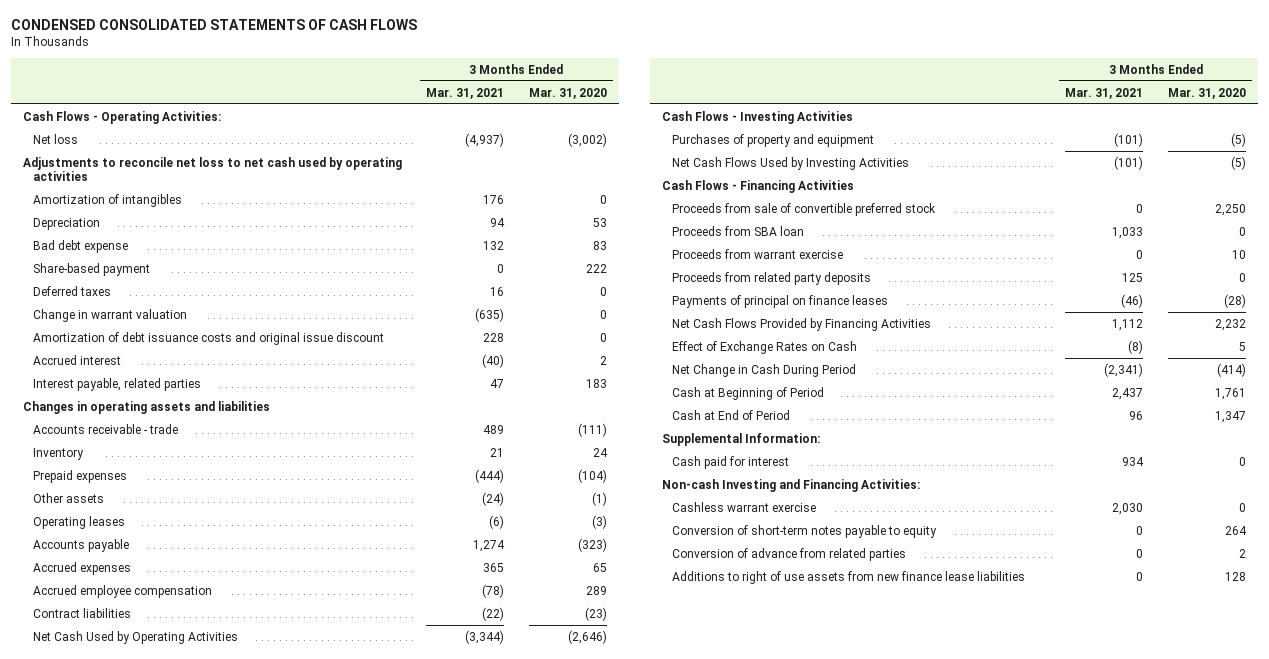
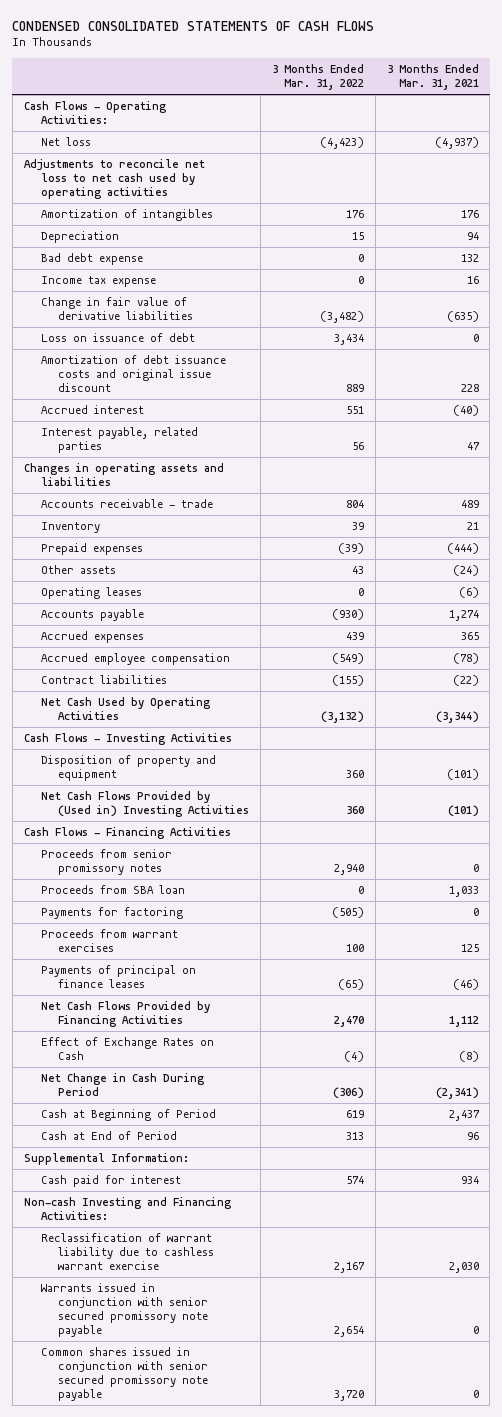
[528,87,607,99] Mar. 31, 2020 -> none
none -> [271,64,364,91] 3 Months Ended Mar. 31, 2022
[33,262,151,276] Share-based payment -> none
[33,285,112,296] Deferred taxes -> none
none -> [40,276,156,288] Income tax expense
[33,308,188,322] Change in warrant valuation -> [40,297,194,321] Change in fair value of derivative liabilities
none -> [40,333,195,343] Loss on issuance of debt
[672,133,875,147] Purchases of property and equipment -> [40,755,216,782] Disposition of property and equipment
[672,156,910,170] Net Cash Flows Used by Investing Activities -> [40,791,250,818] Net Cash Flows Provided by (Used in) Investing Activities
[672,202,937,216] Proceeds from sale of convertible preferred stock -> none
none -> [40,849,172,876] Proceeds from senior promissory notes
[672,271,872,285] Proceeds from related party deposits -> none
none -> [40,907,183,920] Payments for factoring
[672,248,844,259] Proceeds from warrant exercise -> [40,929,178,953] Proceeds from warrant exercises
[1136,249,1144,259] 0 -> [460,944,479,953] 125
[672,501,817,512] Cashless warrant exercise -> none
[672,524,938,538] Conversion of short-term notes payable to equity -> none
[672,547,907,561] Conversion of advance from related parties -> none
[672,570,1026,584] Additions to right of use assets from new finance lease liabilities -> none
none -> [40,1233,215,1271] Reclassification of warrant liability due to cashless warrant exercise
none -> [40,1283,209,1338] Warrants issued in conjunction with senior secured promissory note payable
none -> [40,1347,209,1402] Common shares issued in conjunction with senior secured promissory note payable

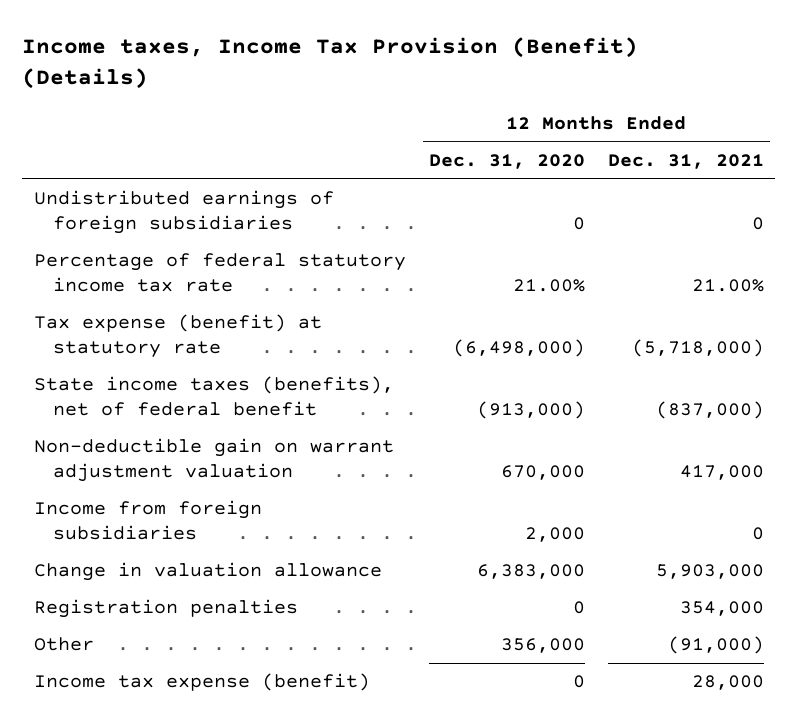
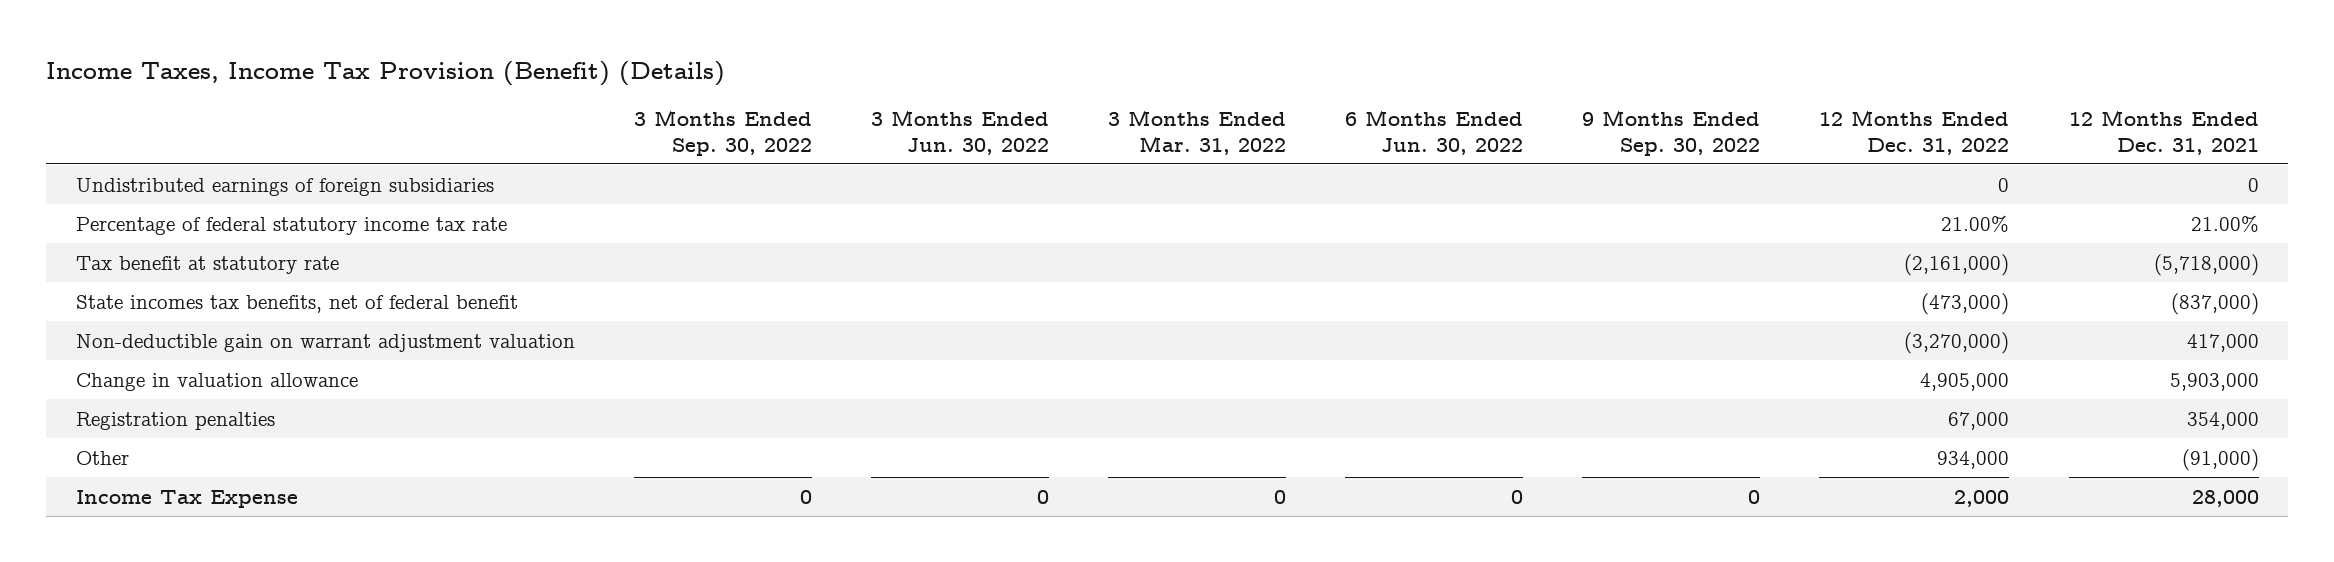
[22,37,639,90] Income taxes, Income Tax Provision (Benefit) (Details) -> [46,60,726,86] Income Taxes, Income Tax Provision (Benefit) (Details)
[428,153,585,169] Dec. 31, 2020 -> none
none -> [633,110,812,156] 3 Months Ended Sep. 30, 2022
none -> [870,110,1049,155] 3 Months Ended Jun. 30, 2022
none -> [1108,110,1287,155] 3 Months Ended Mar. 31, 2022
none -> [1345,110,1524,155] 6 Months Ended Jun. 30, 2022
none -> [1582,110,1761,156] 9 Months Ended Sep. 30, 2022
none -> [1819,110,2010,155] 12 Months Ended Dec. 31, 2022
[33,314,322,359] Tax expense (benefit) at statutory rate -> [75,255,339,274] Tax benefit at statutory rate
[33,376,394,417] State income taxes (benefits), net of federal benefit -> [75,294,518,313] State incomes tax benefits, net of federal benefit
[33,500,262,541] Income from foreign subsidiaries -> none
[33,673,370,692] Income tax expense (benefit) -> [75,489,298,508] Income Tax Expense

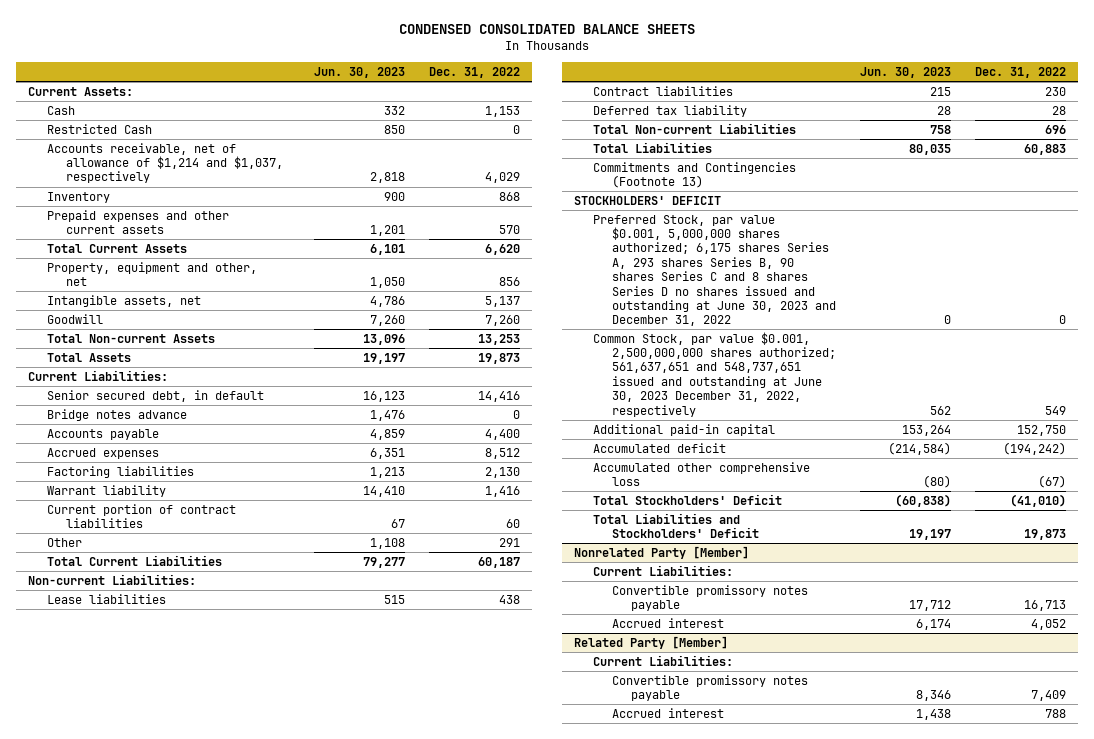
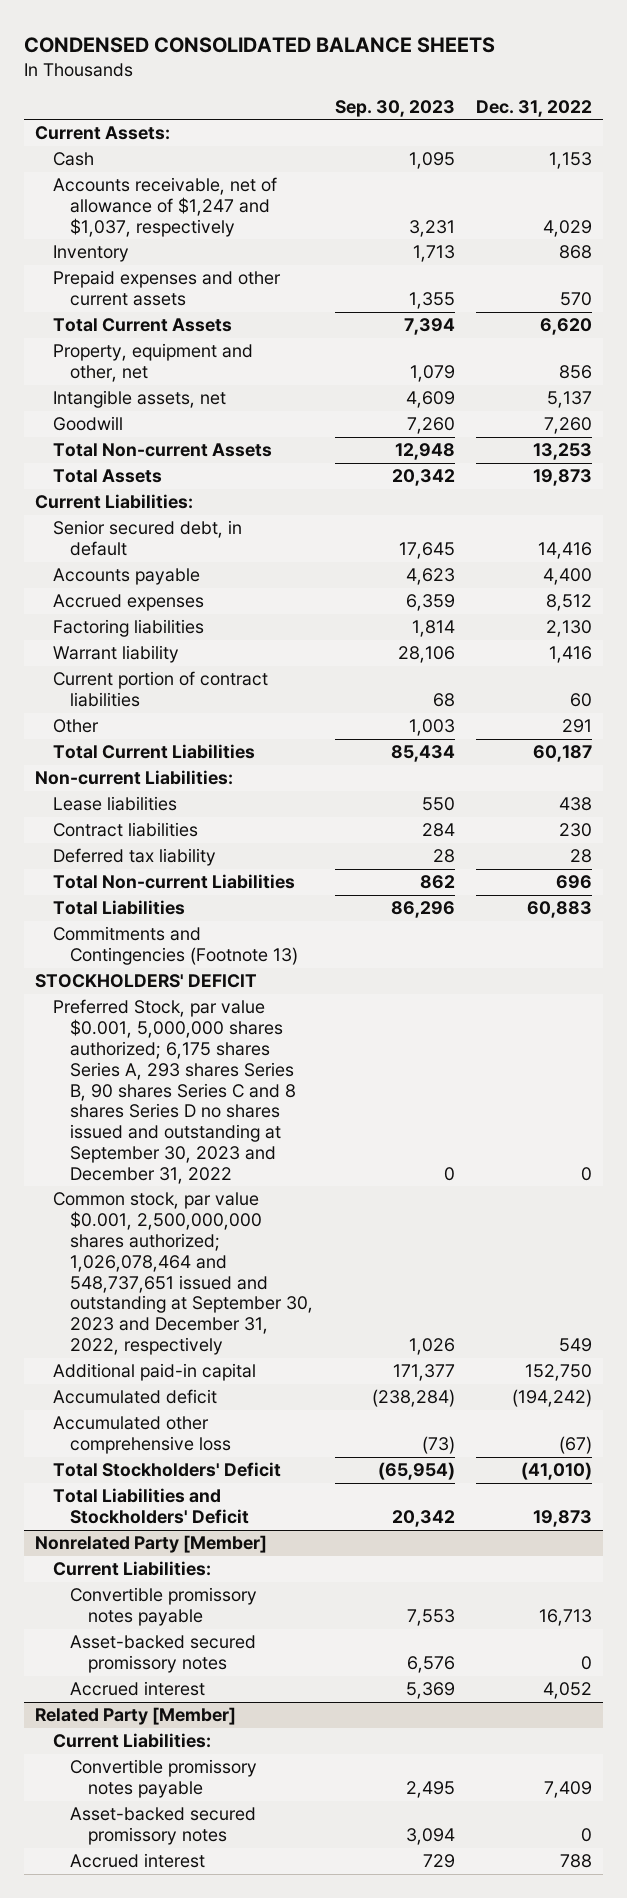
[313,67,405,79] Jun. 30, 2023 -> none
none -> [334,99,455,117] Sep. 30, 2023
[46,123,152,134] Restricted Cash -> none
[46,142,283,184] Accounts receivable, net of allowance of $1,214 and $1,037, respectively -> [52,177,277,237] Accounts receivable, net of allowance of $1,247 and $1,037, respectively
[46,408,187,421] Bridge notes advance -> none
[592,214,836,327] Preferred Stock, par value $0.001, 5,000,000 shares authorized; 6,175 shares Series A, 293 shares Series B, 90 shares Series C and 8 shares Series D no shares issued and outstanding at June 30, 2023 and December 31, 2022 -> [52,999,297,1184] Preferred Stock, par value $0.001, 5,000,000 shares authorized; 6,175 shares Series A, 293 shares Series B, 90 shares Series C and 8 shares Series D no shares issued and outstanding at September 30, 2023 and December 31, 2022
[592,331,836,417] Common Stock, par value $0.001, 2,500,000,000 shares authorized; 561,637,651 and 548,737,651 issued and outstanding at June 30, 2023 December 31, 2022, respectively -> [52,1192,314,1356] Common stock, par value $0.001, 2,500,000,000 shares authorized; 1,026,078,464 and 548,737,651 issued and outstanding at September 30, 2023 and December 31, 2022, respectively
none -> [70,1635,257,1674] Asset-backed secured promissory notes
none -> [70,1807,257,1846] Asset-backed secured promissory notes

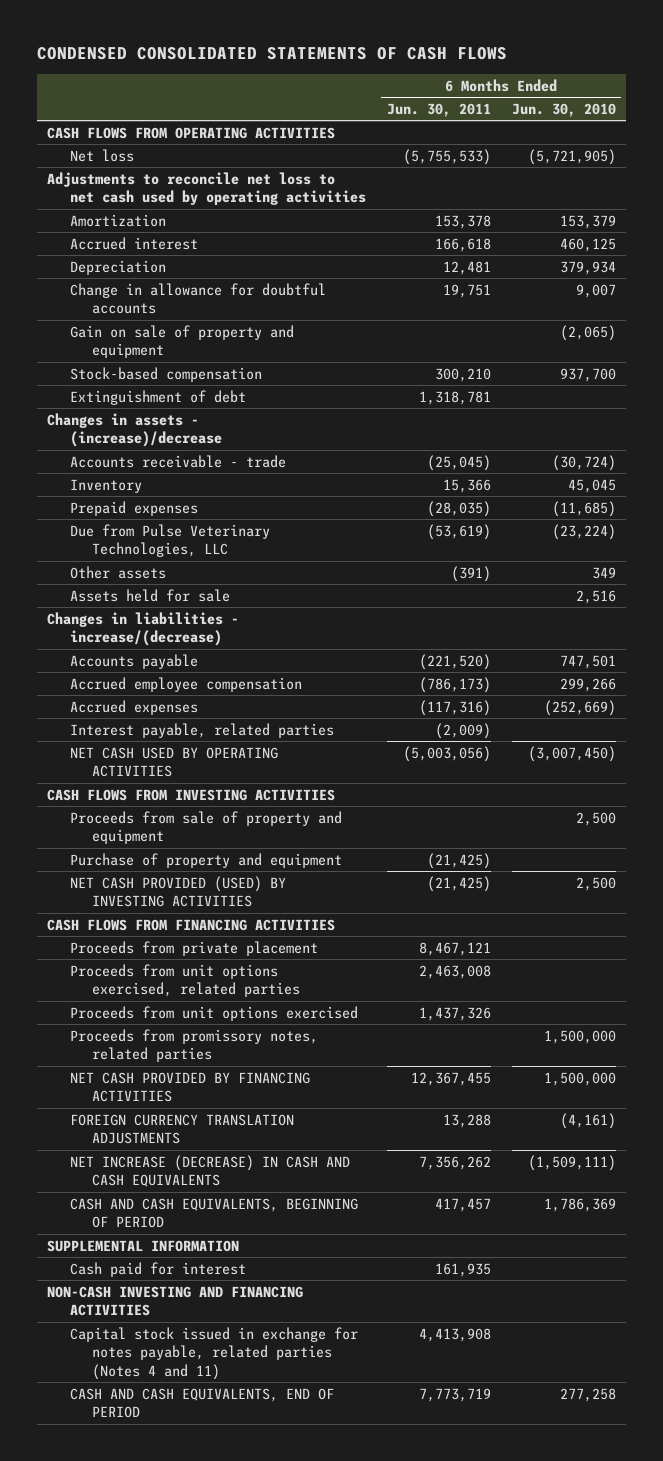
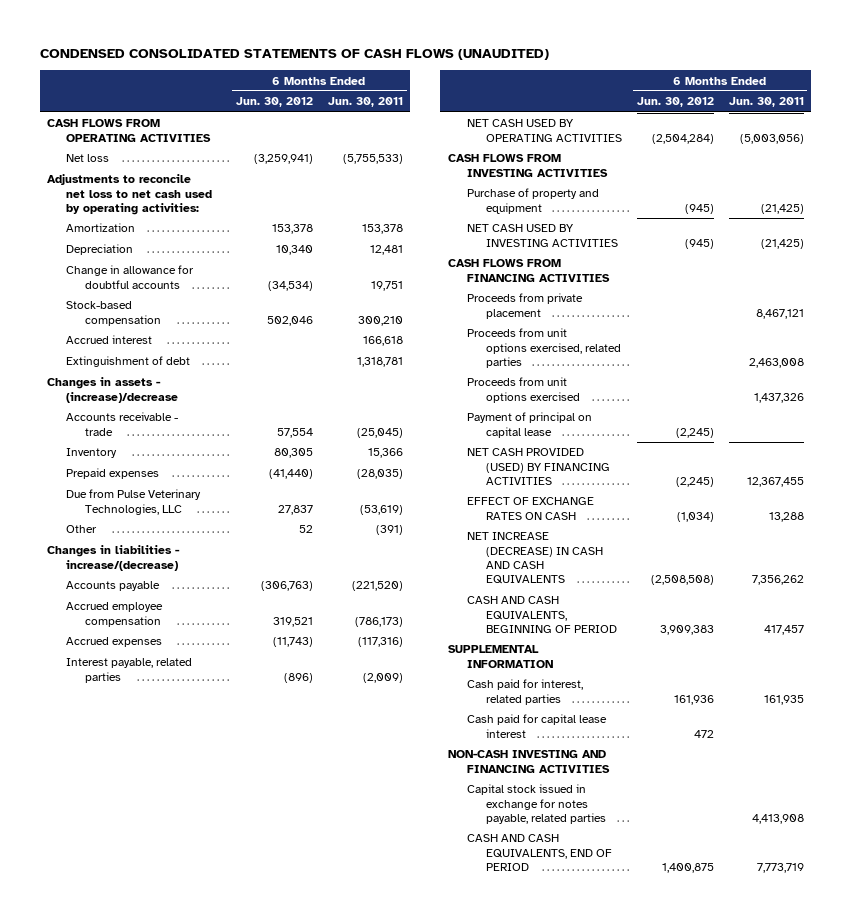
[36,47,507,61] CONDENSED CONSOLIDATED STATEMENTS OF CASH FLOWS -> [39,49,549,61] CONDENSED CONSOLIDATED STATEMENTS OF CASH FLOWS (UNAUDITED)
[511,102,616,117] Jun. 30, 2010 -> none
none -> [236,97,314,108] Jun. 30, 2012
[47,171,366,206] Adjustments to reconcile net loss to net cash used by operating activities -> [47,174,213,216] Adjustments to reconcile net loss to net cash used by operating activities:
[69,324,294,359] Gain on sale of property and equipment -> none
[69,236,198,250] Accrued interest -> [66,335,153,345] Accrued interest
[69,588,230,602] Assets held for sale -> none
[69,565,166,579] Other assets -> [66,525,98,534] Other
[69,810,342,845] Proceeds from sale of property and equipment -> none
[69,875,286,908] NET CASH PROVIDED (USED) BY INVESTING ACTIVITIES -> [466,224,618,247] NET CASH USED BY INVESTING ACTIVITIES
[69,1028,318,1063] Proceeds from promissory notes, related parties -> none
none -> [466,412,592,438] Payment of principal on capital lease
[69,1071,310,1103] NET CASH PROVIDED BY FINANCING ACTIVITIES -> [466,448,610,486] NET CASH PROVIDED (USED) BY FINANCING ACTIVITIES
[69,1113,294,1145] FOREIGN CURRENCY TRANSLATION ADJUSTMENTS -> [466,497,594,520] EFFECT OF EXCHANGE RATES ON CASH
[69,1261,246,1277] Cash paid for interest -> [466,679,583,705] Cash paid for interest, related parties
none -> [466,714,607,738] Cash paid for capital lease interest
[69,1326,358,1380] Capital stock issued in exchange for notes payable, related parties (Notes 4 and 11) -> [466,784,606,825] Capital stock issued in exchange for notes payable, related parties

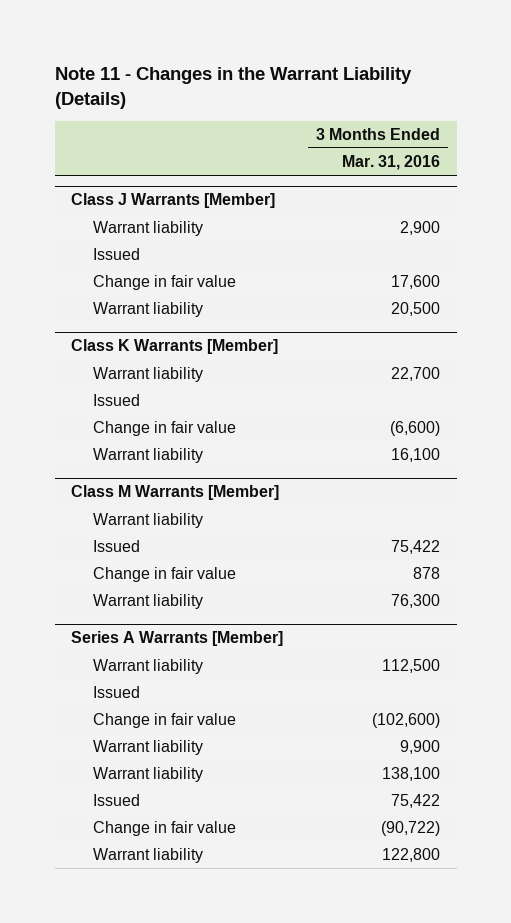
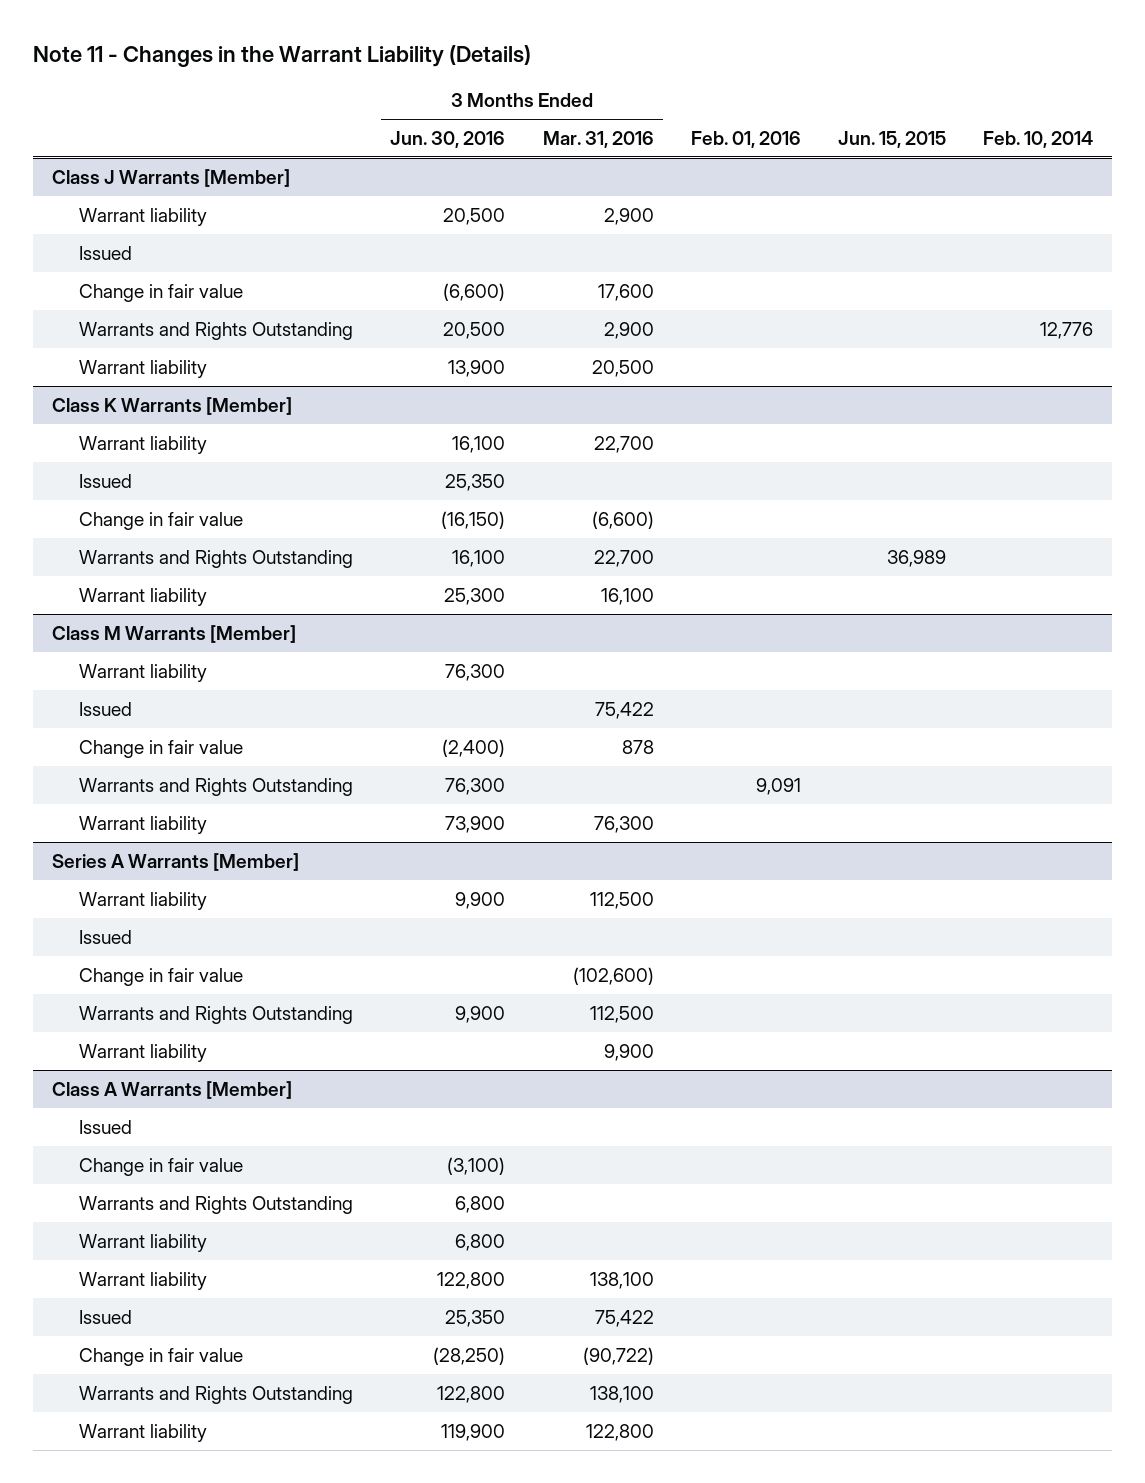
none -> [390,130,506,148] Jun. 30, 2016
none -> [690,130,801,148] Feb. 01, 2016
none -> [838,130,947,148] Jun. 15, 2015
none -> [983,130,1094,148] Feb. 10, 2014
none -> [79,321,354,340] Warrants and Rights Outstanding
none -> [79,549,354,568] Warrants and Rights Outstanding
none -> [79,777,354,796] Warrants and Rights Outstanding
none -> [79,1005,354,1024] Warrants and Rights Outstanding
none -> [51,1080,292,1099] Class A Warrants [Member]
none -> [79,1119,133,1134] Issued
none -> [79,1157,244,1176] Change in fair value
none -> [79,1195,354,1214] Warrants and Rights Outstanding
none -> [79,1233,208,1252] Warrant liability
none -> [79,1385,354,1404] Warrants and Rights Outstanding

